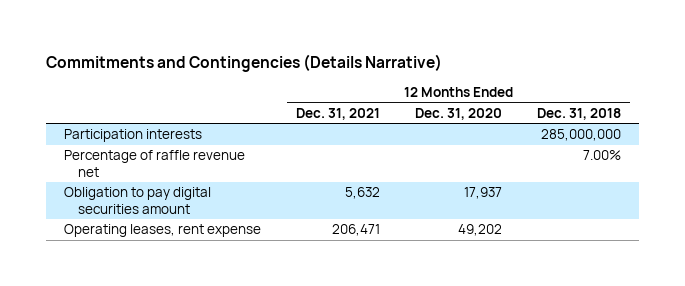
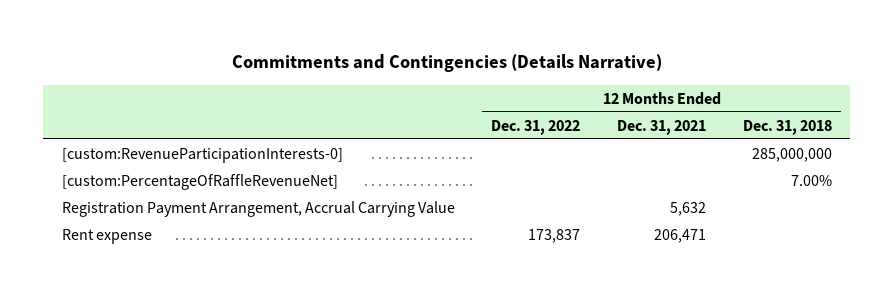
[415,107,503,120] Dec. 31, 2020 -> none
none -> [491,119,581,135] Dec. 31, 2022
[64,129,203,143] Participation interests -> [61,147,343,163] [custom:RevenueParticipationInterests-0]
[64,150,246,177] Percentage of raffle revenue net -> [61,173,338,190] [custom:PercentageOfRaffleRevenueNet]
[64,187,212,214] Obligation to pay digital securities amount -> [61,200,455,217] Registration Payment Arrangement, Accrual Carrying Value
[64,224,262,238] Operating leases, rent expense -> [61,228,152,244] Rent expense

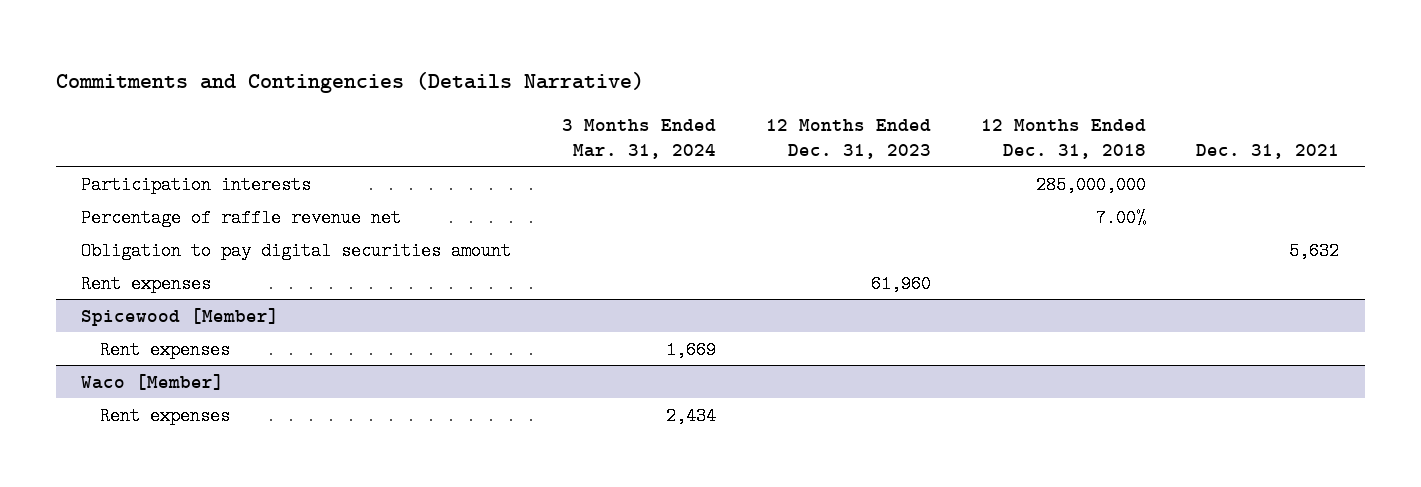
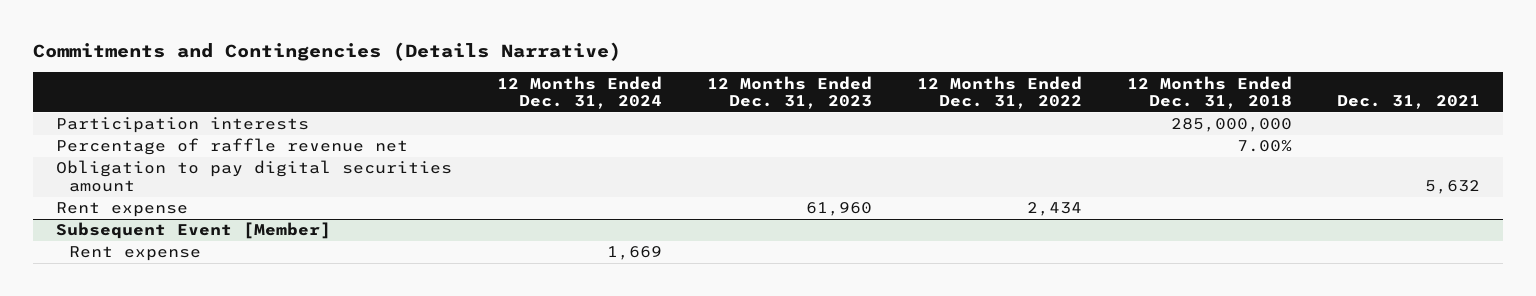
[561,118,716,159] 3 Months Ended Mar. 31, 2024 -> none
none -> [497,75,663,110] 12 Months Ended Dec. 31, 2024
none -> [917,75,1083,110] 12 Months Ended Dec. 31, 2022
[81,307,280,326] Spicewood [Member] -> none
[100,340,231,359] Rent expenses -> none
[81,373,225,390] Waco [Member] -> none
[100,406,231,425] Rent expenses -> none
[81,274,212,293] Rent expenses -> [55,202,188,218] Rent expense
none -> [55,222,331,240] Subsequent Event [Member]
none -> [69,246,202,262] Rent expense

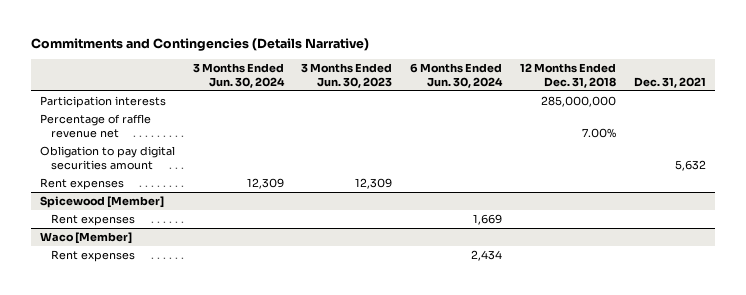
[497,75,663,110] 12 Months Ended Dec. 31, 2024 -> none
[707,75,873,110] 12 Months Ended Dec. 31, 2023 -> none
[917,75,1083,110] 12 Months Ended Dec. 31, 2022 -> none
none -> [192,63,285,88] 3 Months Ended Jun. 30, 2024
none -> [301,63,393,88] 3 Months Ended Jun. 30, 2023
none -> [410,63,504,88] 6 Months Ended Jun. 30, 2024
[55,222,331,240] Subsequent Event [Member] -> none
[69,246,202,262] Rent expense -> none
[55,202,188,218] Rent expense -> [39,178,124,191] Rent expenses
none -> [39,196,164,209] Spicewood [Member]
none -> [51,214,136,227] Rent expenses
none -> [39,232,132,245] Waco [Member]
none -> [51,250,136,263] Rent expenses

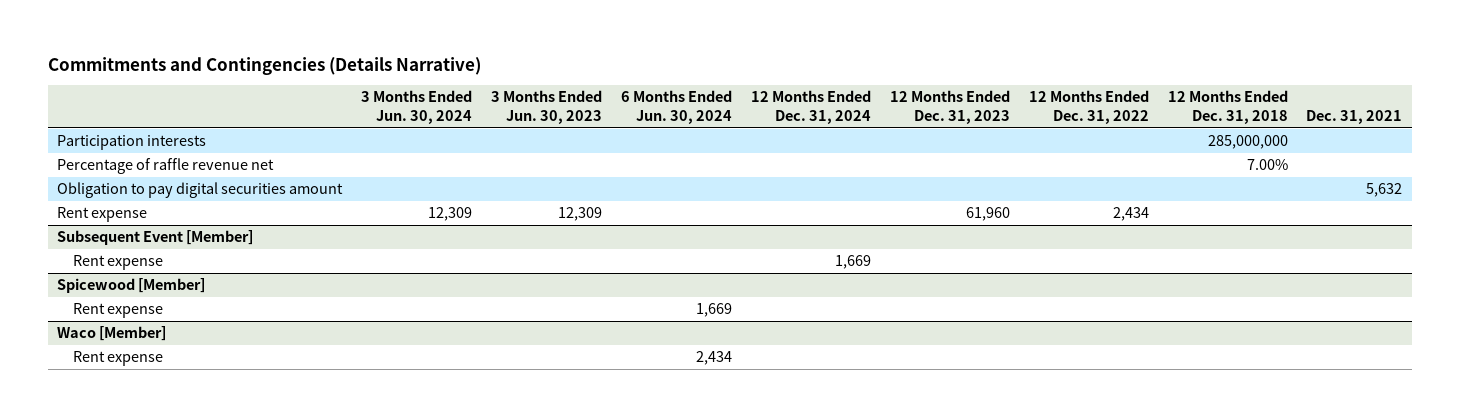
none -> [750,90,871,125] 12 Months Ended Dec. 31, 2024
none -> [889,90,1010,125] 12 Months Ended Dec. 31, 2023
none -> [1028,90,1149,125] 12 Months Ended Dec. 31, 2022
[39,178,124,191] Rent expenses -> [57,207,148,223] Rent expense
none -> [57,230,254,246] Subsequent Event [Member]
none -> [73,255,164,271] Rent expense
[51,214,136,227] Rent expenses -> [73,303,164,319] Rent expense
[51,250,136,263] Rent expenses -> [73,351,164,367] Rent expense

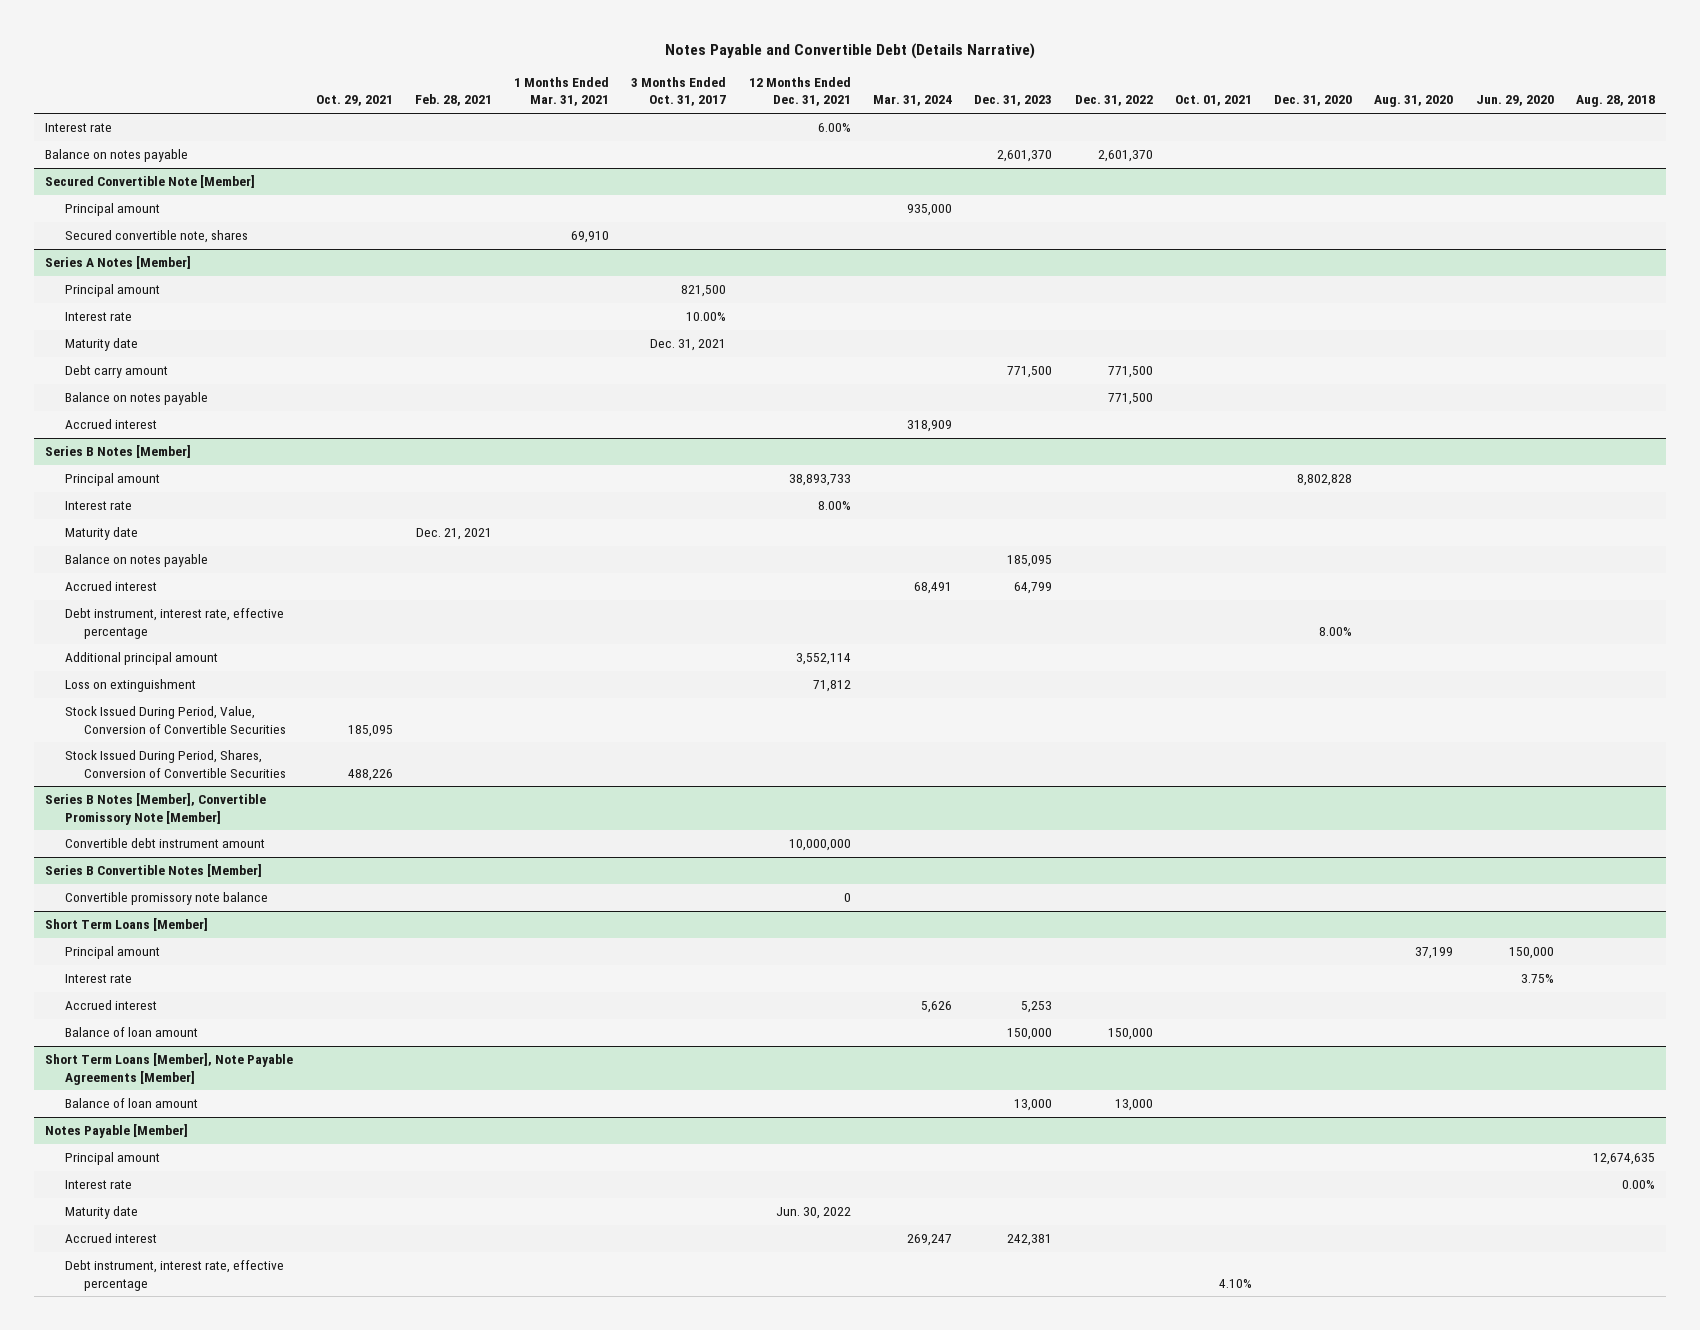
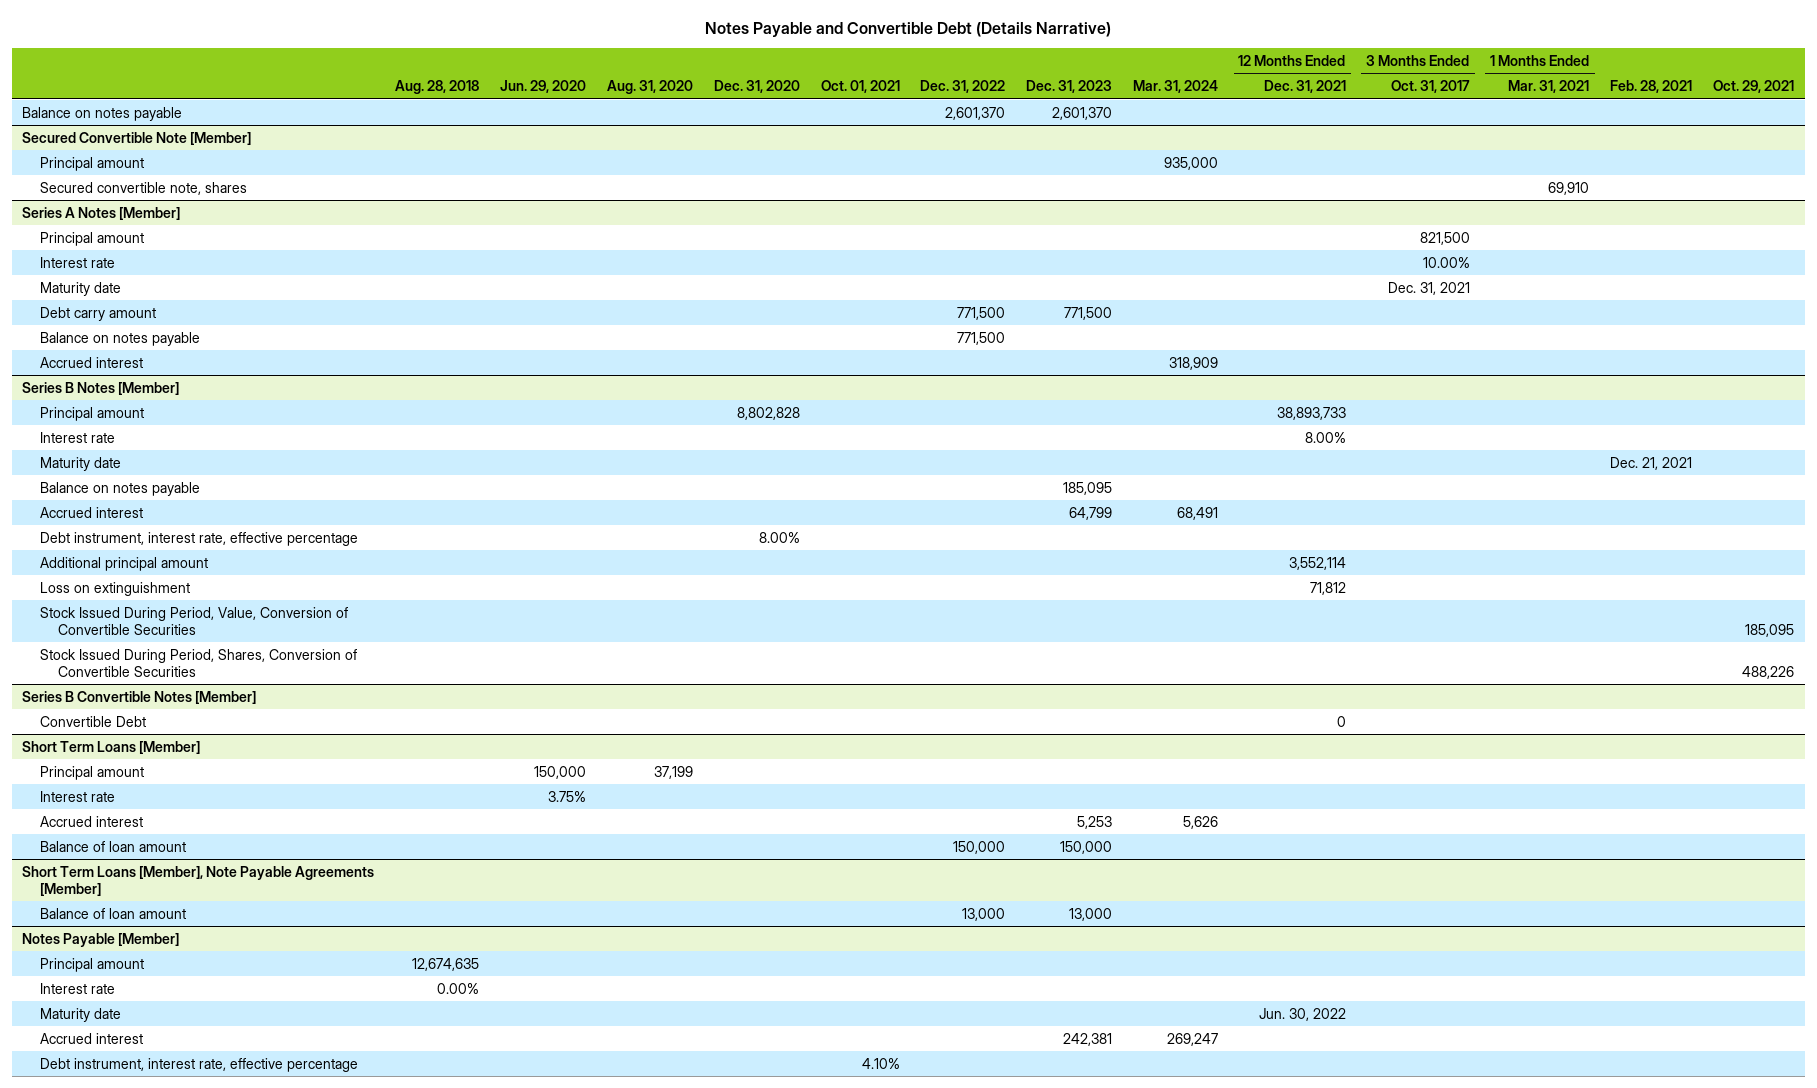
[45,123,113,133] Interest rate -> none
[45,793,267,825] Series B Notes [Member], Convertible Promissory Note [Member] -> none
[64,838,265,849] Convertible debt instrument amount -> none
[64,892,268,906] Convertible promissory note balance -> [40,715,147,727] Convertible Debt

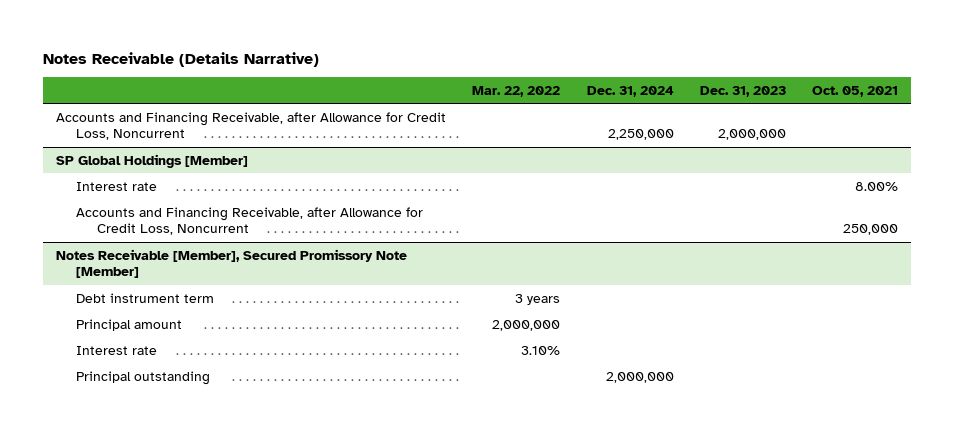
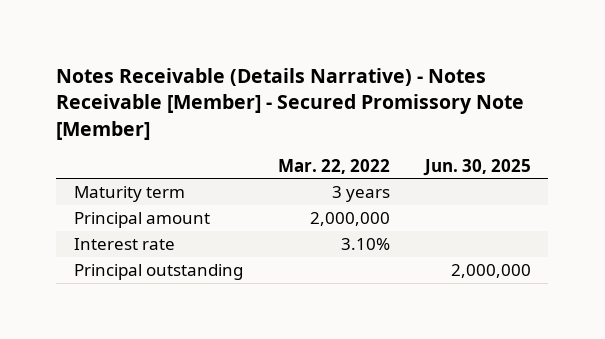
[42,51,319,67] Notes Receivable (Details Narrative) -> [56,67,525,140] Notes Receivable (Details Narrative) - Notes Receivable [Member] - Secured Promissory Note [Member]
[586,85,674,97] Dec. 31, 2024 -> none
[699,85,786,97] Dec. 31, 2023 -> none
[812,85,899,97] Oct. 05, 2021 -> none
none -> [422,158,531,176] Jun. 30, 2025
[55,111,446,140] Accounts and Financing Receivable, after Allowance for Credit Loss, Noncurrent -> none
[55,153,248,168] SP Global Holdings [Member] -> none
[76,181,158,191] Interest rate -> none
[76,206,424,235] Accounts and Financing Receivable, after Allowance for Credit Loss, Noncurrent -> none
[55,248,407,278] Notes Receivable [Member], Secured Promissory Note [Member] -> none
[76,292,215,303] Debt instrument term -> none
[76,318,183,331] Principal amount -> none
[76,345,158,355] Interest rate -> none
[76,370,211,385] Principal outstanding -> none
none -> [73,185,185,202] Maturity term
none -> [73,211,210,228] Principal amount
none -> [73,237,175,250] Interest rate
none -> [73,263,243,280] Principal outstanding

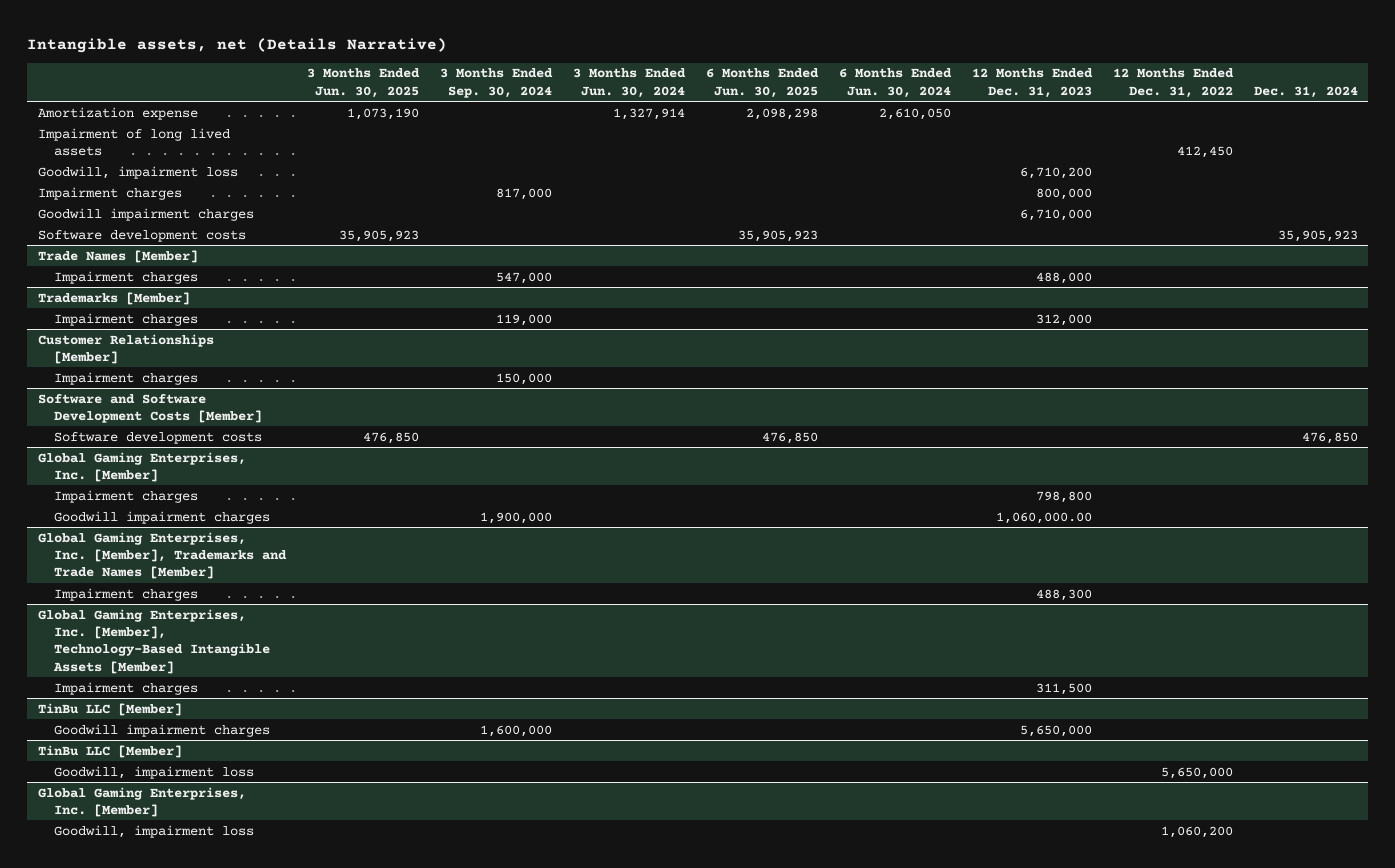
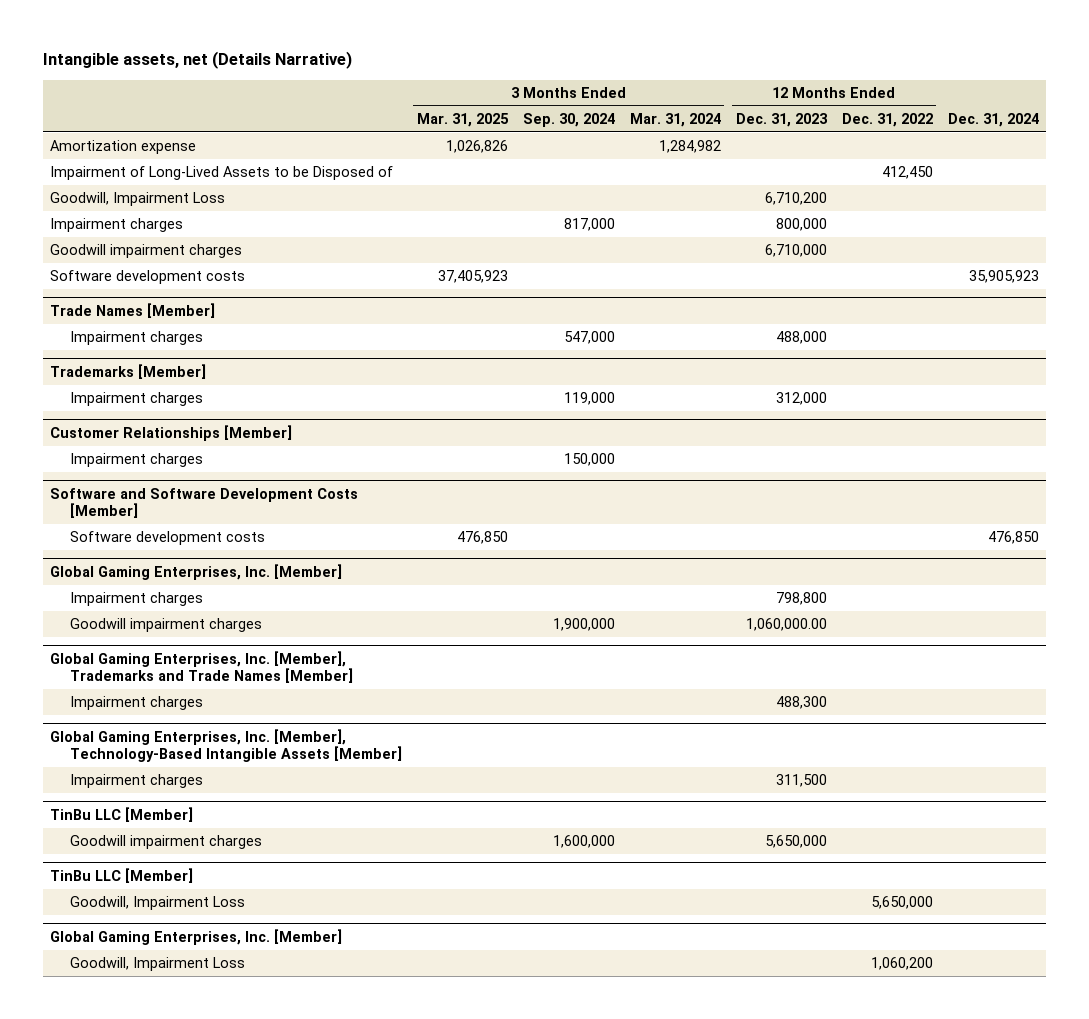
[307,68,421,98] 3 Months Ended Jun. 30, 2025 -> none
[573,68,687,98] 3 Months Ended Jun. 30, 2024 -> none
[706,68,820,98] 6 Months Ended Jun. 30, 2025 -> none
[838,68,952,98] 6 Months Ended Jun. 30, 2024 -> none
none -> [416,112,509,127] Mar. 31, 2025
none -> [629,112,721,127] Mar. 31, 2024
[37,127,230,156] Impairment of long lived assets -> [50,166,394,181] Impairment of Long-Lived Assets to be Disposed of
[37,165,238,179] Goodwill, impairment loss -> [50,192,226,207] Goodwill, Impairment Loss
[54,765,255,779] Goodwill, impairment loss -> [69,896,245,911] Goodwill, Impairment Loss
[54,824,255,838] Goodwill, impairment loss -> [69,957,245,972] Goodwill, Impairment Loss

